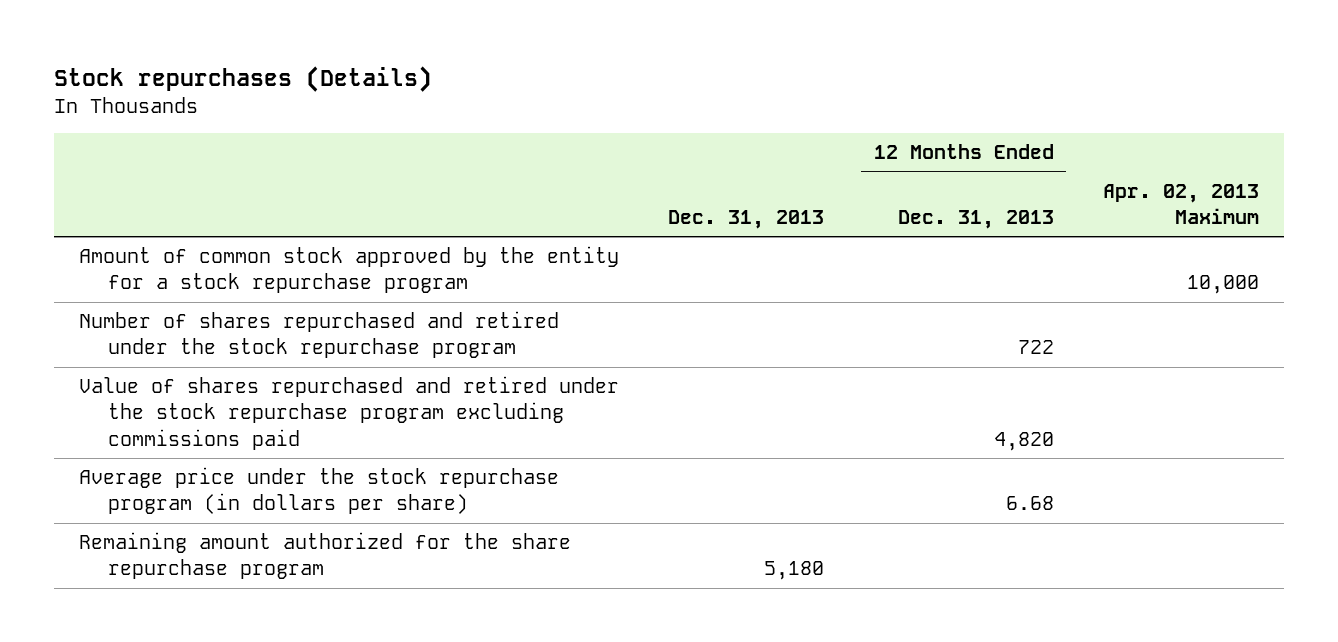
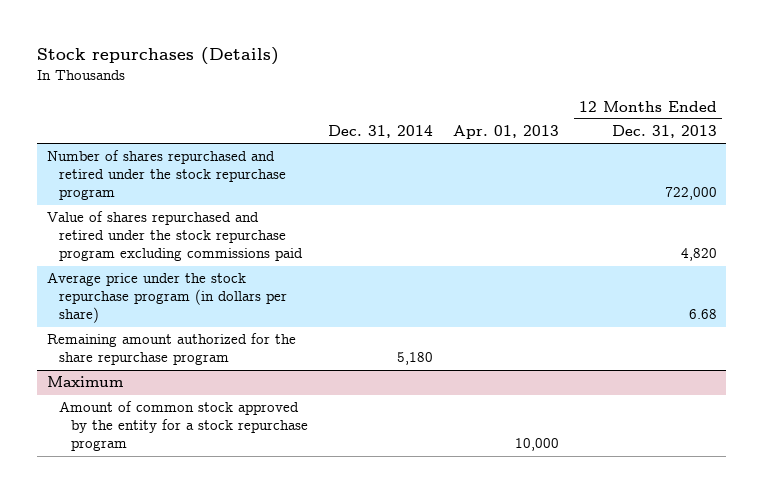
[668,210,825,230] Dec. 31, 2013 -> none
[1103,183,1260,225] Apr. 02, 2013 Maximum -> none
none -> [328,125,434,139] Dec. 31, 2014
none -> [452,125,559,140] Apr. 01, 2013
[79,246,620,294] Amount of common stock approved by the entity for a stock repurchase program -> none
[1017,340,1054,355] 722 -> [664,187,717,201] 722,000
none -> [46,376,123,388] Maximum
none -> [59,401,309,452] Amount of common stock approved by the entity for a stock repurchase program

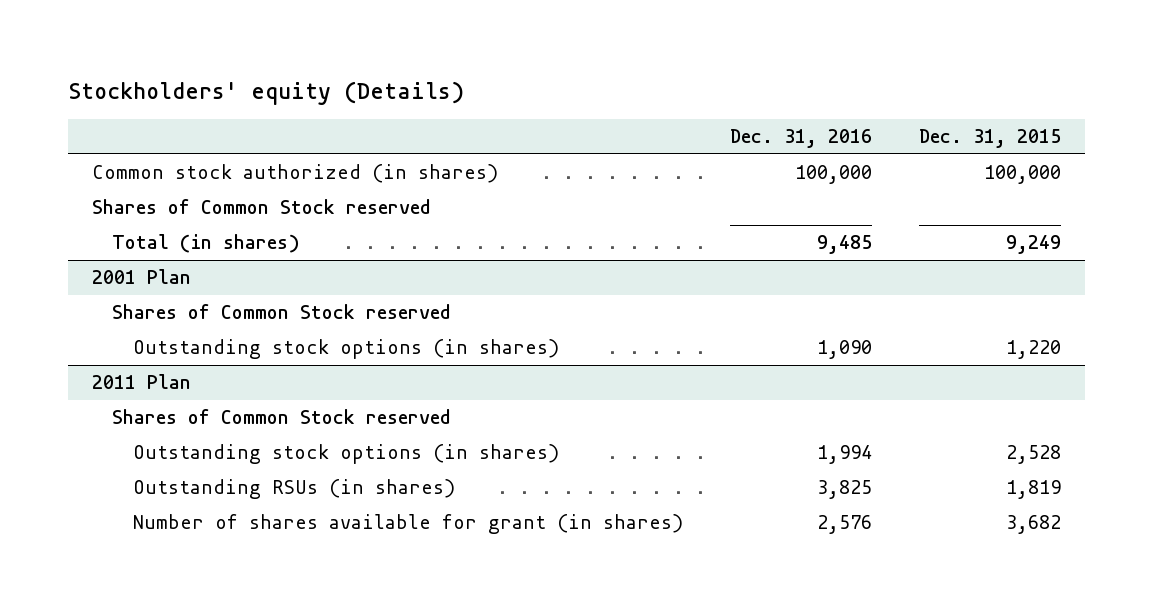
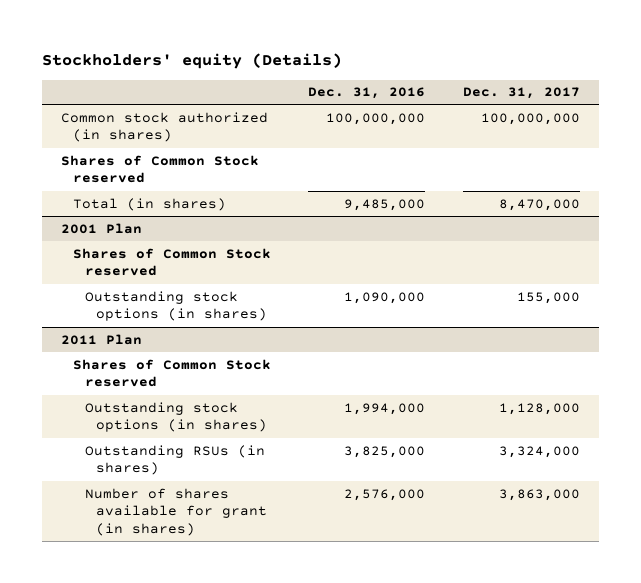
[918,129,1061,149] Dec. 31, 2015 -> none
none -> [463,87,581,100] Dec. 31, 2017
[794,165,872,185] 100,000 -> [326,112,426,125] 100,000,000
[816,235,872,255] 9,485 -> [344,198,426,211] 9,485,000
[816,340,872,360] 1,090 -> [344,291,426,304] 1,090,000
[816,445,872,465] 1,994 -> [344,402,426,415] 1,994,000
[816,480,872,500] 3,825 -> [344,445,426,458] 3,825,000
[816,515,872,535] 2,576 -> [344,488,426,501] 2,576,000

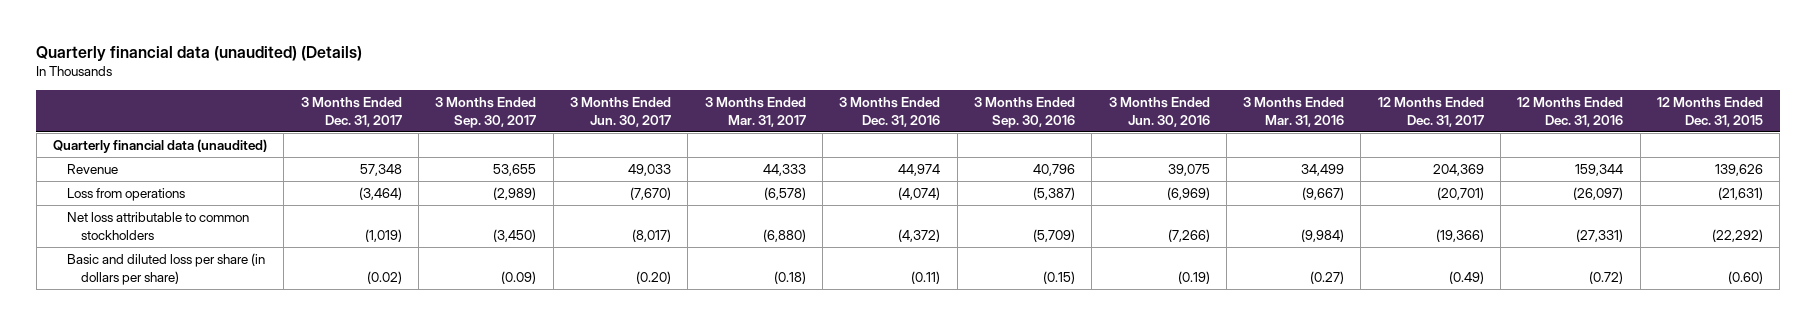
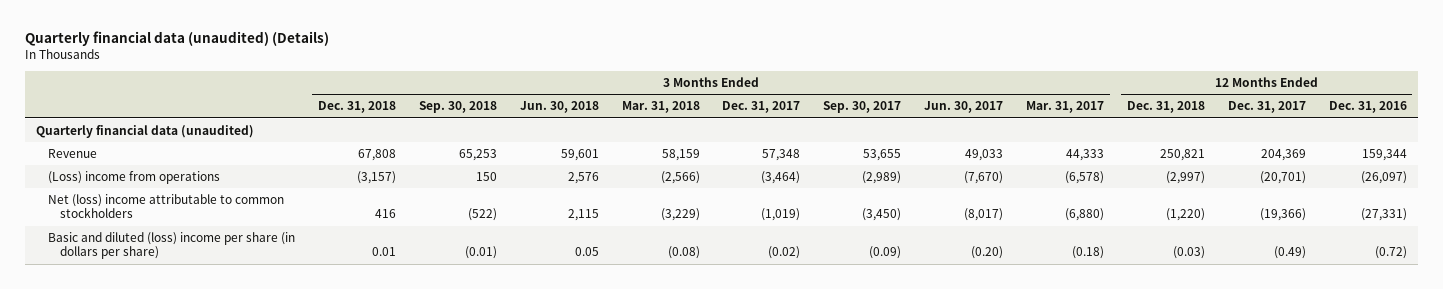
[839,97,941,127] 3 Months Ended Dec. 31, 2016 -> none
[973,97,1075,128] 3 Months Ended Sep. 30, 2016 -> none
[1108,97,1210,127] 3 Months Ended Jun. 30, 2016 -> none
[1243,97,1345,127] 3 Months Ended Mar. 31, 2016 -> none
[1657,97,1764,127] 12 Months Ended Dec. 31, 2015 -> none
none -> [318,101,397,114] Dec. 31, 2018
none -> [418,101,497,114] Sep. 30, 2018
none -> [519,101,599,114] Jun. 30, 2018
none -> [621,101,700,114] Mar. 31, 2018
none -> [1126,101,1205,114] Dec. 31, 2018
[66,188,185,202] Loss from operations -> [48,171,221,185] (Loss) income from operations
[66,212,249,240] Net loss attributable to common stockholders -> [48,194,285,219] Net (loss) income attributable to common stockholders
[66,253,265,285] Basic and diluted loss per share (in dollars per share) -> [48,232,296,260] Basic and diluted (loss) income per share (in dollars per share)

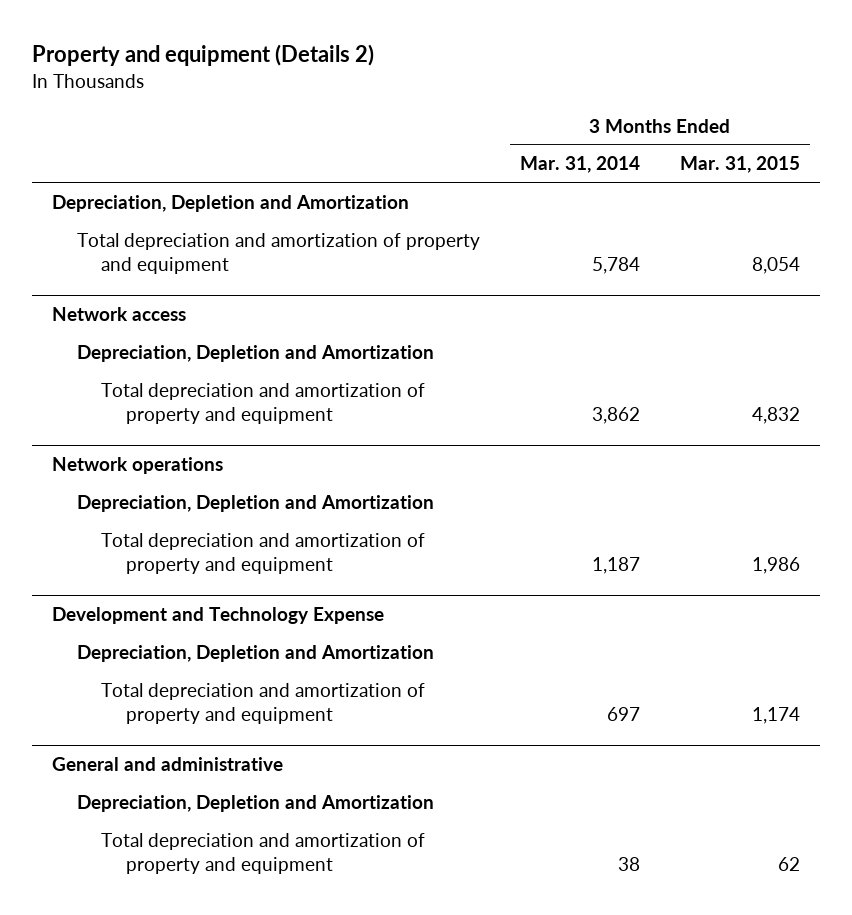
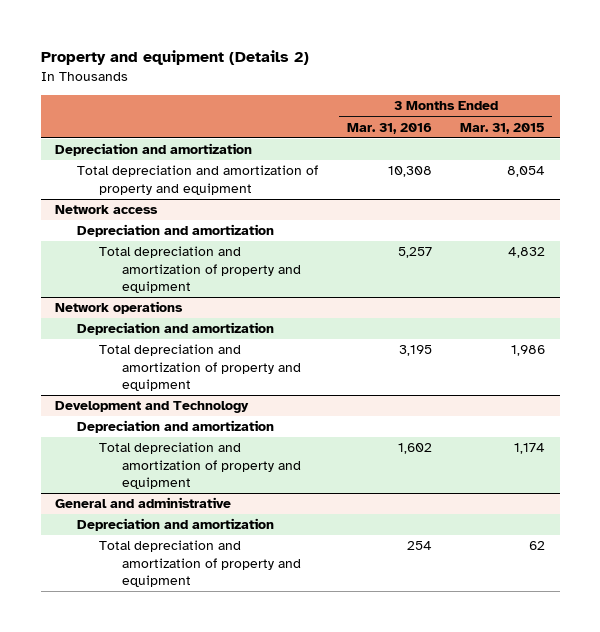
[519,156,640,174] Mar. 31, 2014 -> none
none -> [346,122,432,134] Mar. 31, 2016
[52,194,410,212] Depreciation, Depletion and Amortization -> [54,143,252,157] Depreciation and amortization
[76,344,434,362] Depreciation, Depletion and Amortization -> [77,224,275,238] Depreciation and amortization
[76,494,434,512] Depreciation, Depletion and Amortization -> [77,322,275,336] Depreciation and amortization
[52,606,385,624] Development and Technology Expense -> [54,401,249,414] Development and Technology
[76,644,434,662] Depreciation, Depletion and Amortization -> [77,420,275,434] Depreciation and amortization
[76,794,434,812] Depreciation, Depletion and Amortization -> [77,518,275,532] Depreciation and amortization

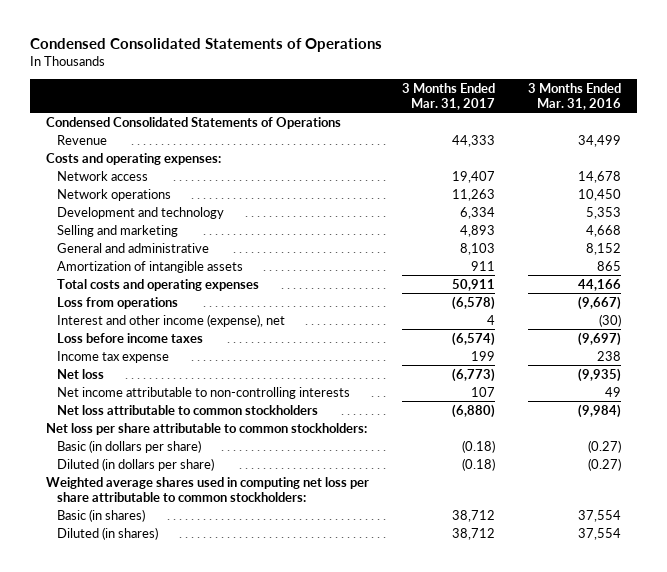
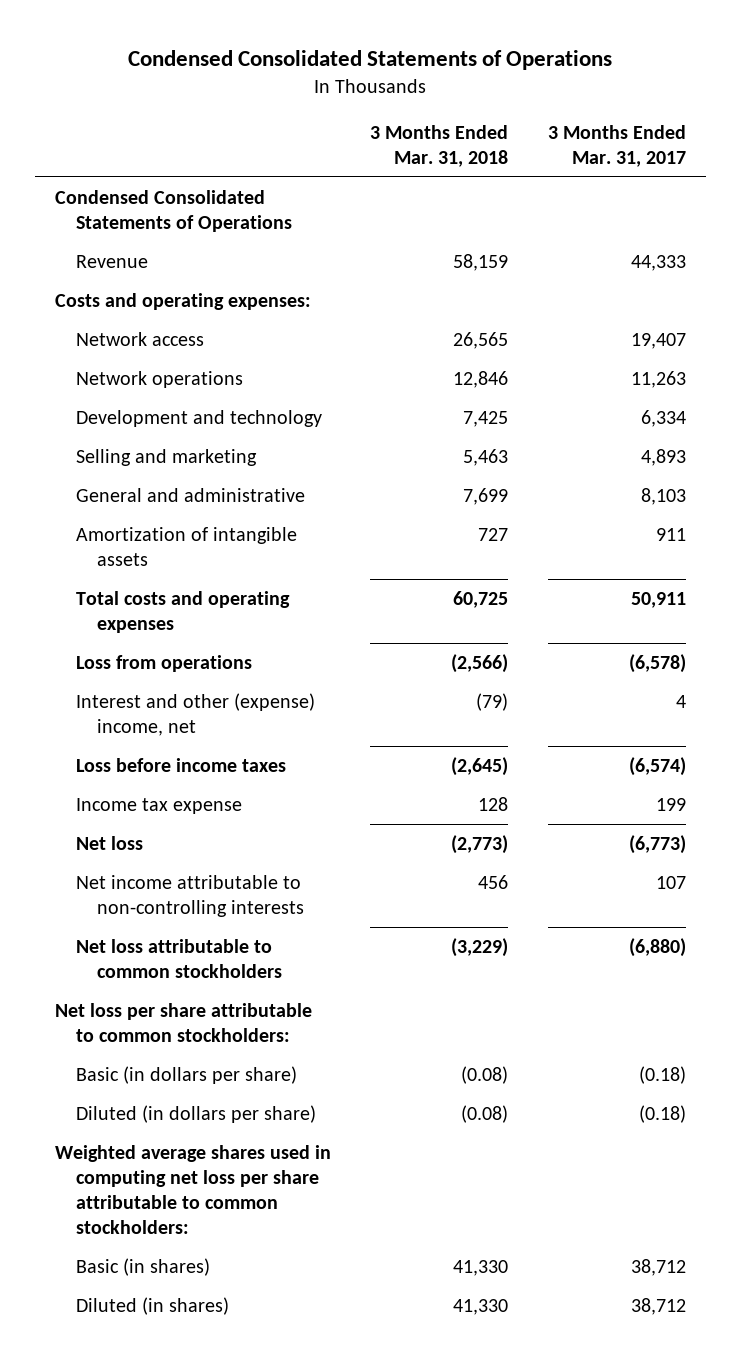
[527,82,621,110] 3 Months Ended Mar. 31, 2016 -> none
none -> [370,124,509,167] 3 Months Ended Mar. 31, 2018
[56,313,285,327] Interest and other income (expense), net -> [75,692,315,736] Interest and other (expense) income, net

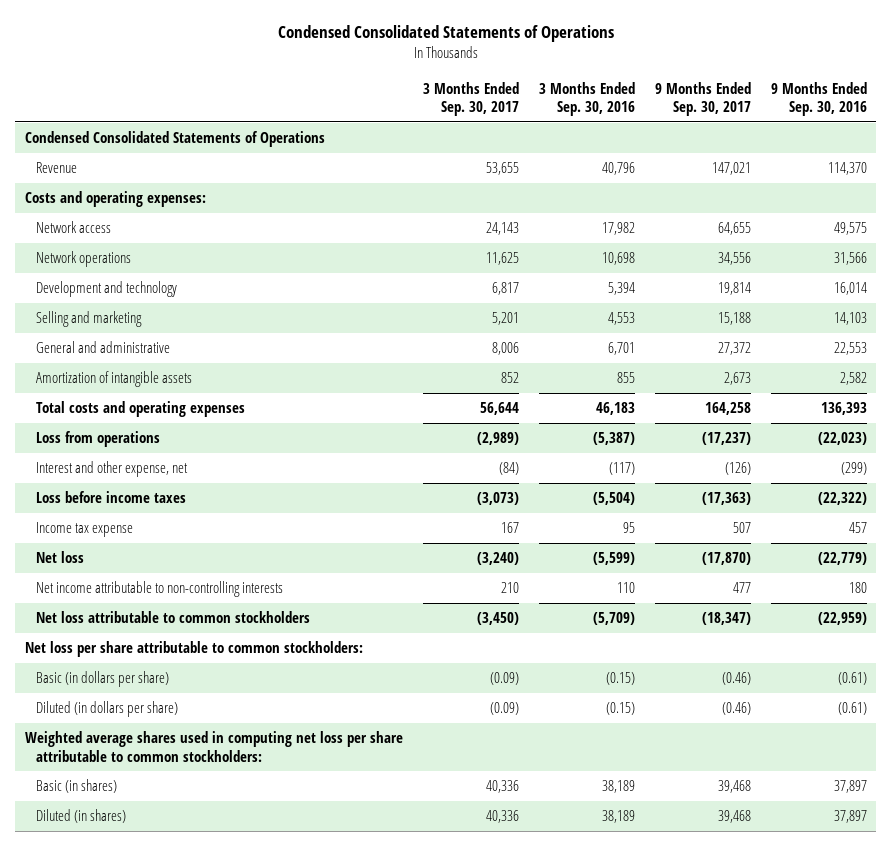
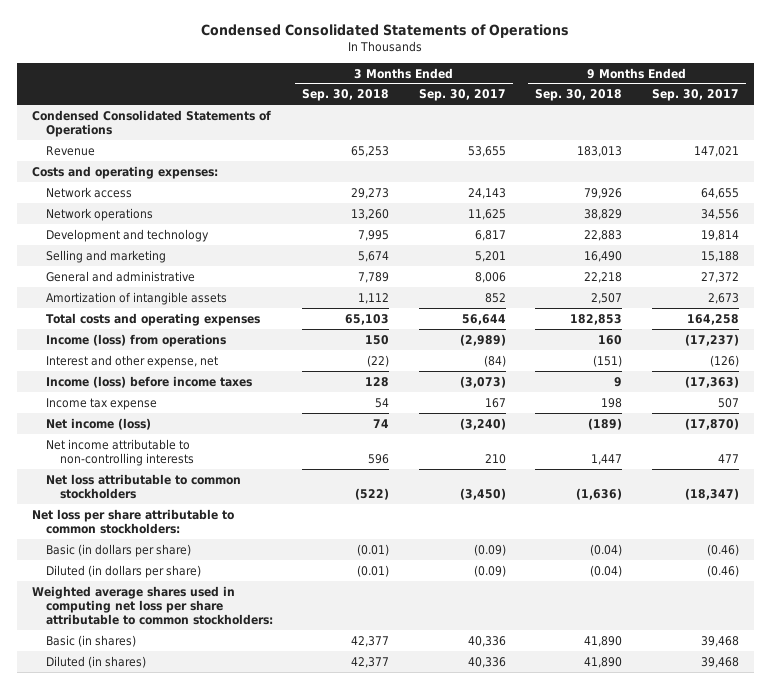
[538,81,635,117] 3 Months Ended Sep. 30, 2016 -> none
[770,81,867,117] 9 Months Ended Sep. 30, 2016 -> none
none -> [302,89,390,102] Sep. 30, 2018
none -> [535,89,623,102] Sep. 30, 2018
[35,431,160,448] Loss from operations -> [45,333,226,347] Income (loss) from operations
[35,491,186,504] Loss before income taxes -> [45,375,252,388] Income (loss) before income taxes
[35,551,84,564] Net loss -> [45,417,151,430] Net income (loss)

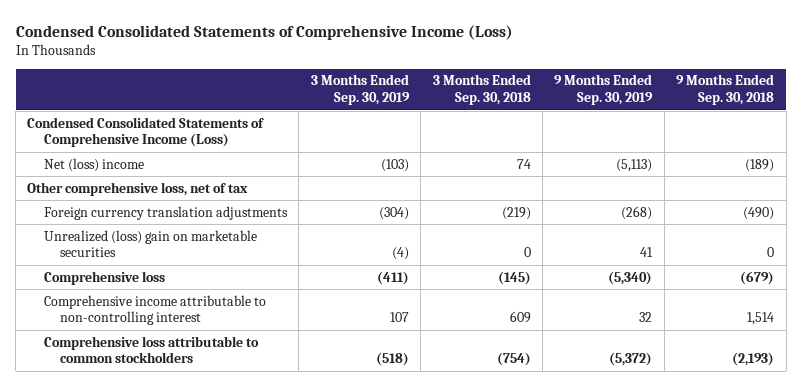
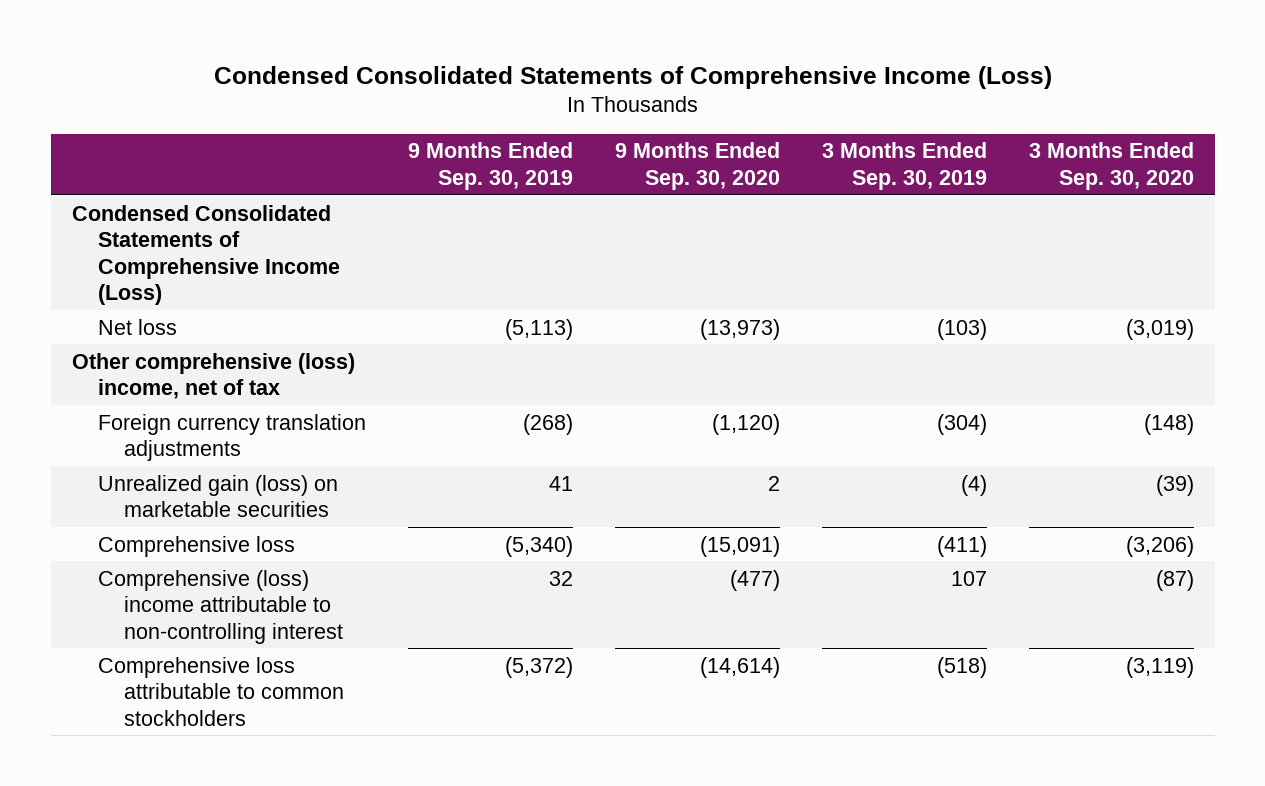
[432,74,531,106] 3 Months Ended Sep. 30, 2018 -> none
[676,74,775,106] 9 Months Ended Sep. 30, 2018 -> none
none -> [614,142,780,190] 9 Months Ended Sep. 30, 2020
none -> [1028,142,1194,190] 3 Months Ended Sep. 30, 2020
[43,157,144,172] Net (loss) income -> [97,318,177,335] Net loss
[27,181,249,196] Other comprehensive loss, net of tax -> [71,352,355,400] Other comprehensive (loss) income, net of tax
[43,229,257,258] Unrealized (loss) gain on marketable securities -> [97,474,338,518] Unrealized gain (loss) on marketable securities
[43,294,266,326] Comprehensive income attributable to non-controlling interest -> [97,569,344,644] Comprehensive (loss) income attributable to non-controlling interest

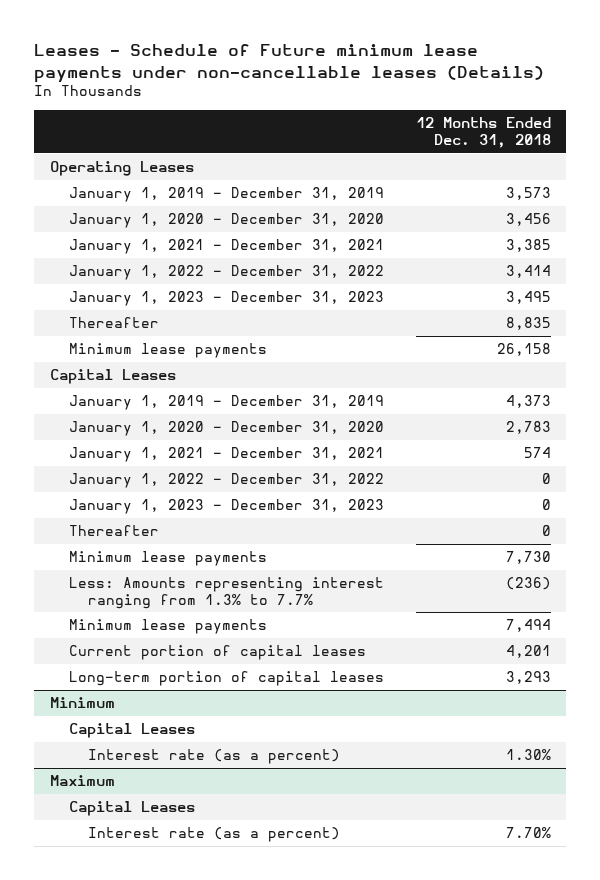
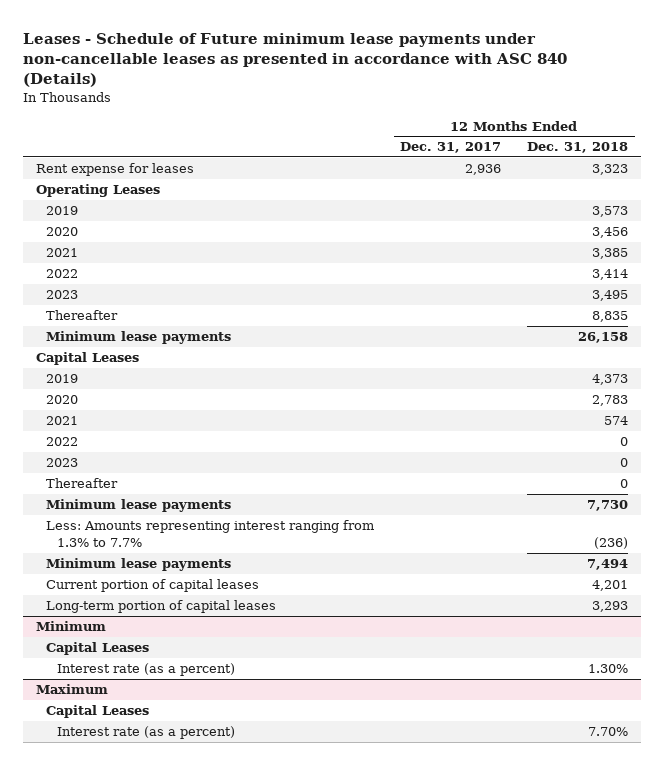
[34,43,545,83] Leases - Schedule of Future minimum lease payments under non-cancellable leases (Details) -> [23,32,568,88] Leases - Schedule of Future minimum lease payments under non-cancellable leases as presented in accordance with ASC 840 (Details)
none -> [400,142,502,154] Dec. 31, 2017
none -> [35,163,194,177] Rent expense for leases
[69,187,385,203] January 1, 2019 - December 31, 2019 -> [46,206,79,216] 2019
[69,213,385,229] January 1, 2020 - December 31, 2020 -> [46,227,79,237] 2020
[69,239,385,255] January 1, 2021 - December 31, 2021 -> [46,248,79,258] 2021
[69,265,385,281] January 1, 2022 - December 31, 2022 -> [46,269,79,279] 2022
[69,291,385,307] January 1, 2023 - December 31, 2023 -> [46,290,79,300] 2023
[69,395,385,411] January 1, 2019 - December 31, 2019 -> [46,374,79,384] 2019
[69,421,385,437] January 1, 2020 - December 31, 2020 -> [46,395,79,405] 2020
[69,447,385,463] January 1, 2021 - December 31, 2021 -> [46,416,79,426] 2021
[69,473,385,489] January 1, 2022 - December 31, 2022 -> [46,437,79,447] 2022
[69,499,385,515] January 1, 2023 - December 31, 2023 -> [46,458,79,468] 2023

